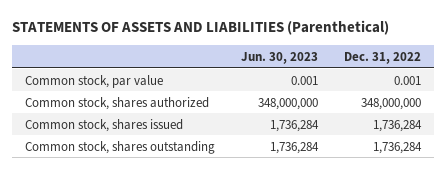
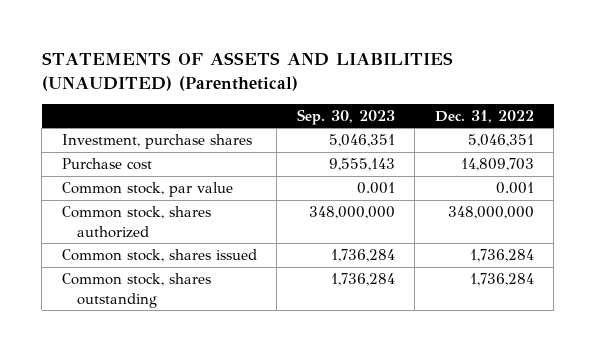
[11,20,389,36] STATEMENTS OF ASSETS AND LIABILITIES (Parenthetical) -> [41,52,453,91] STATEMENTS OF ASSETS AND LIABILITIES (UNAUDITED) (Parenthetical)
[241,52,319,65] Jun. 30, 2023 -> none
none -> [296,108,395,125] Sep. 30, 2023
none -> [61,134,252,150] Investment, purchase shares
none -> [61,158,152,171] Purchase cost

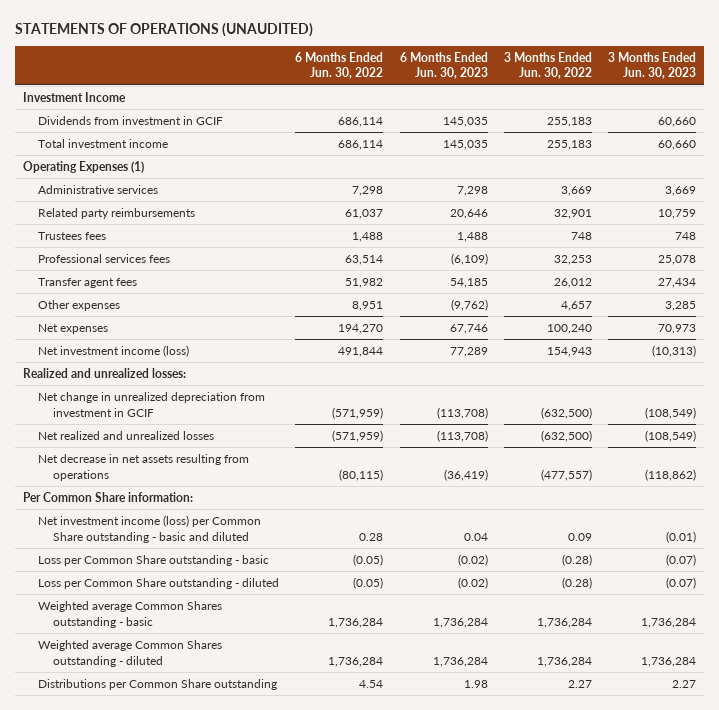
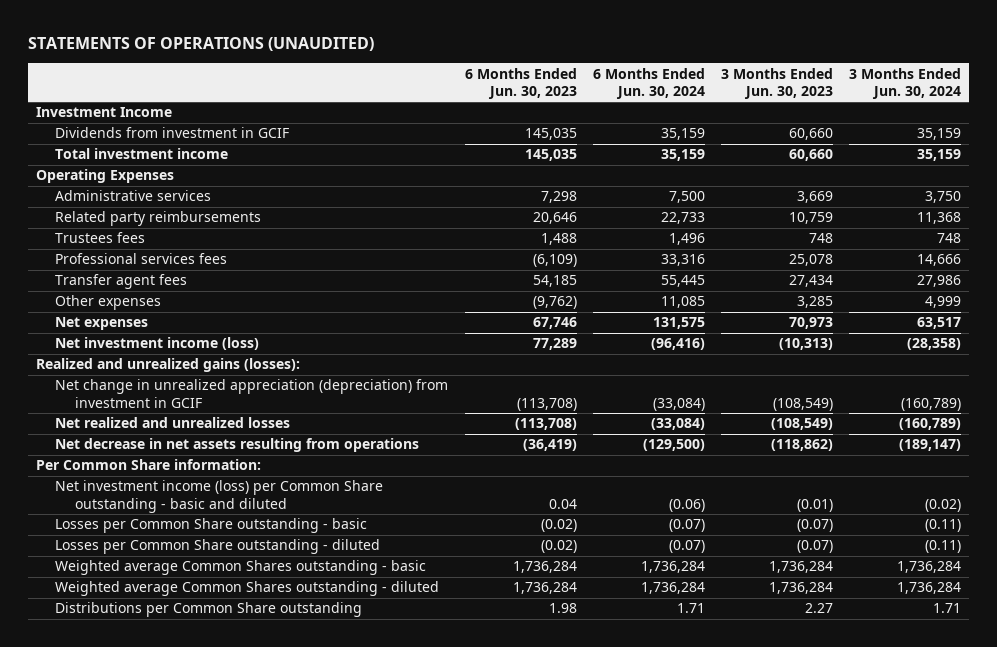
[295,51,384,80] 6 Months Ended Jun. 30, 2022 -> none
[503,51,592,80] 3 Months Ended Jun. 30, 2022 -> none
none -> [592,67,705,100] 6 Months Ended Jun. 30, 2024
none -> [849,67,962,100] 3 Months Ended Jun. 30, 2024
[22,161,144,174] Operating Expenses (1) -> [35,169,174,184] Operating Expenses
[22,368,186,379] Realized and unrealized losses: -> [35,358,300,373] Realized and unrealized gains (losses):
[37,392,265,417] Net change in unrealized depreciation from investment in GCIF -> [55,379,449,408] Net change in unrealized appreciation (depreciation) from investment in GCIF
[37,555,269,567] Loss per Common Share outstanding - basic -> [55,518,368,534] Losses per Common Share outstanding - basic
[37,578,279,590] Loss per Common Share outstanding - diluted -> [55,539,381,555] Losses per Common Share outstanding - diluted

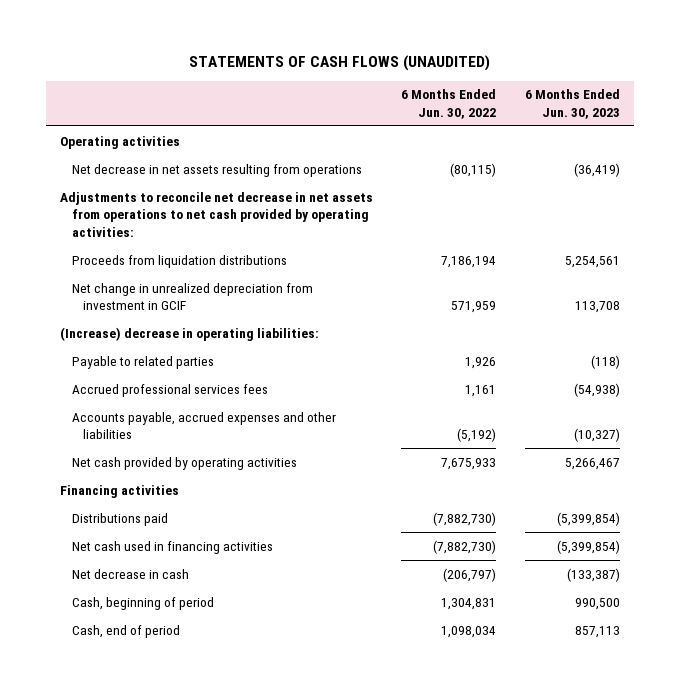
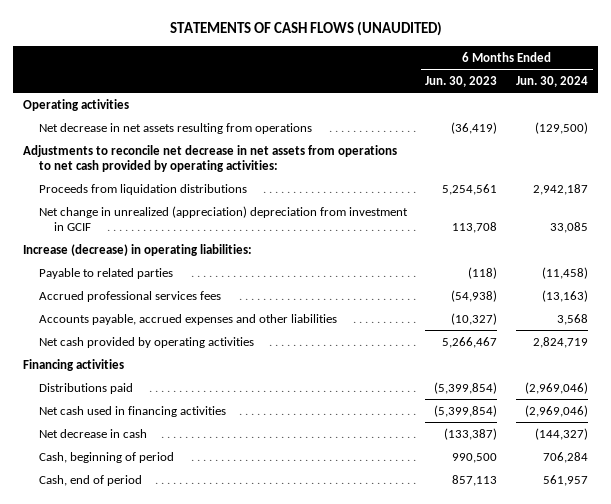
[401,89,497,119] 6 Months Ended Jun. 30, 2022 -> none
none -> [516,76,589,88] Jun. 30, 2024
[71,282,313,311] Net change in unrealized depreciation from investment in GCIF -> [38,205,408,231] Net change in unrealized (appreciation) depreciation from investment in GCIF
[60,326,320,341] (Increase) decrease in operating liabilities: -> [22,243,252,256] Increase (decrease) in operating liabilities:

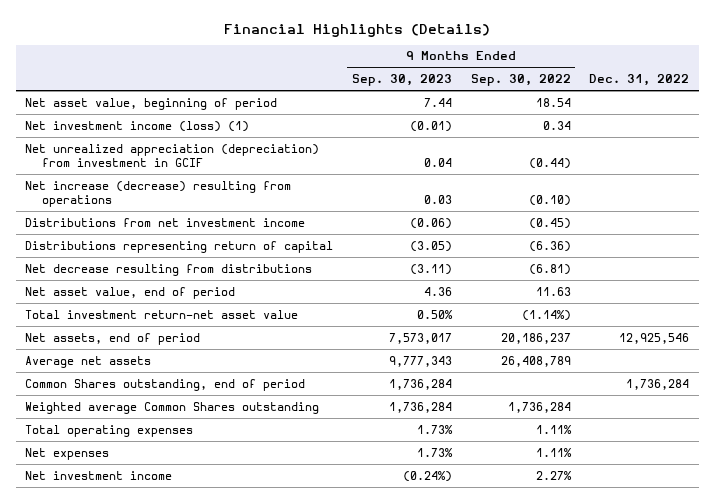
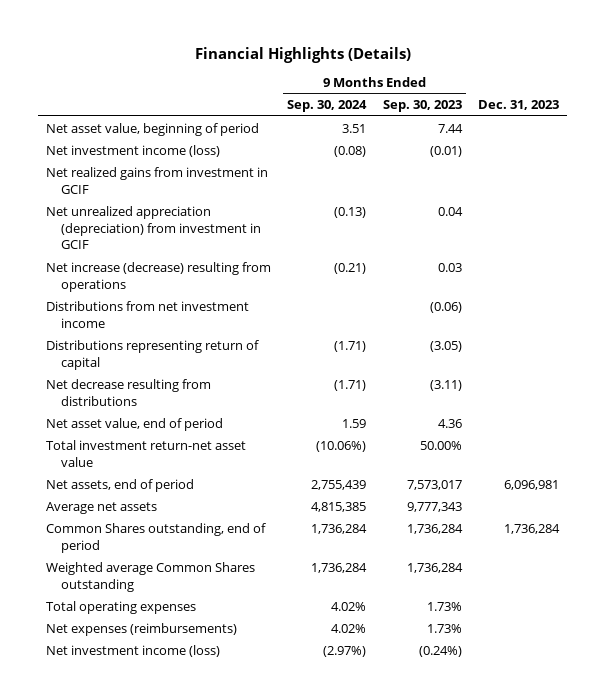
[470,74,571,87] Sep. 30, 2022 -> none
[589,74,690,87] Dec. 31, 2022 -> none
none -> [287,100,368,113] Sep. 30, 2024
none -> [477,100,559,111] Dec. 31, 2023
[25,120,250,132] Net investment income (loss) (1) -> [46,144,221,157] Net investment income (loss)
none -> [46,166,269,194] Net realized gains from investment in GCIF
[417,309,454,319] 0.50% -> [419,440,462,450] 50.00%
[25,447,110,460] Net expenses -> [46,622,238,636] Net expenses (reimbursements)
[25,470,173,480] Net investment income -> [46,644,221,657] Net investment income (loss)

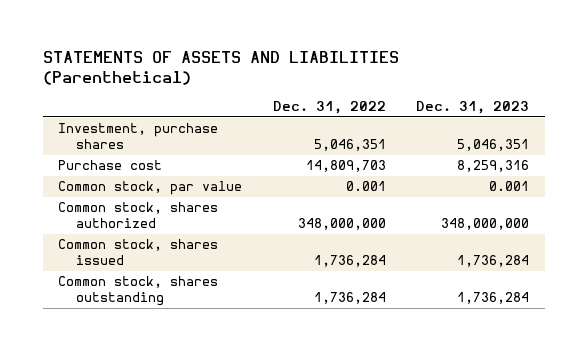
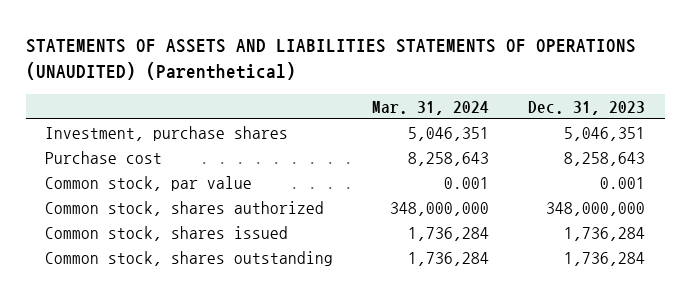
[42,50,399,85] STATEMENTS OF ASSETS AND LIABILITIES (Parenthetical) -> [25,39,636,81] STATEMENTS OF ASSETS AND LIABILITIES STATEMENTS OF OPERATIONS (UNAUDITED) (Parenthetical)
[272,101,386,115] Dec. 31, 2022 -> none
none -> [372,100,490,115] Mar. 31, 2024
[457,160,530,173] 8,259,316 -> [564,151,646,166] 8,258,643

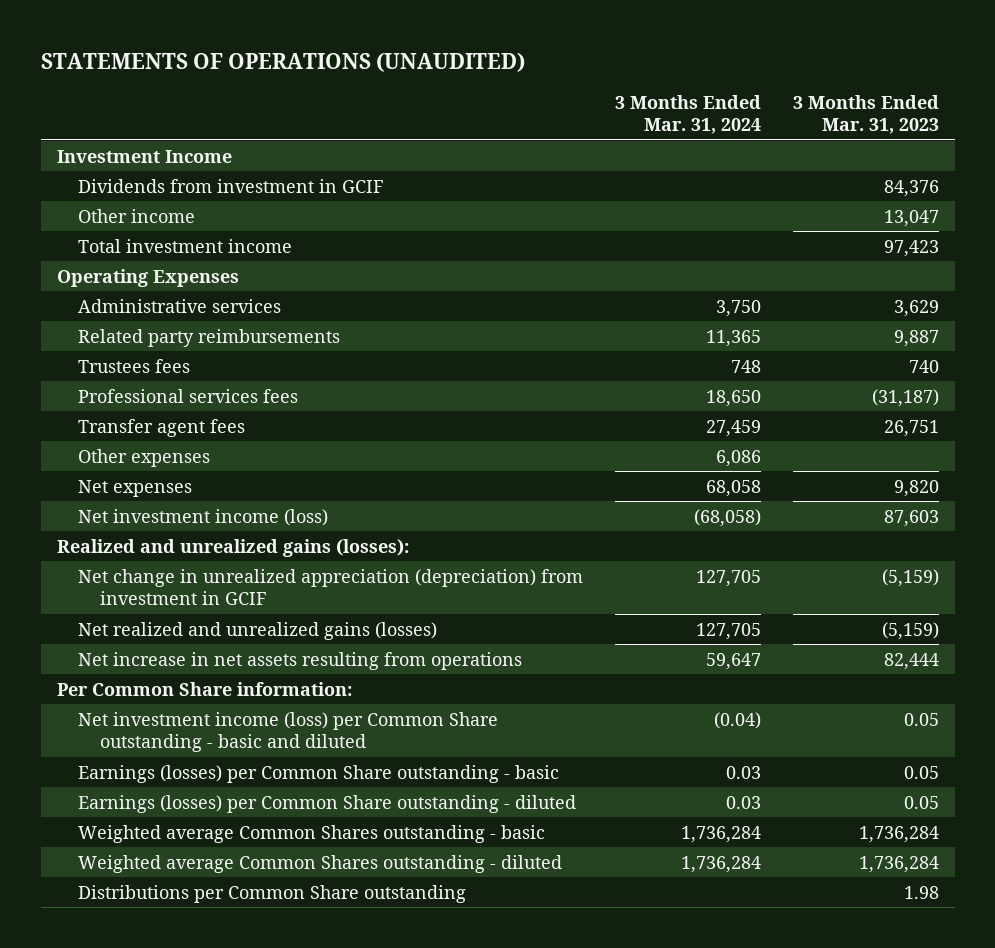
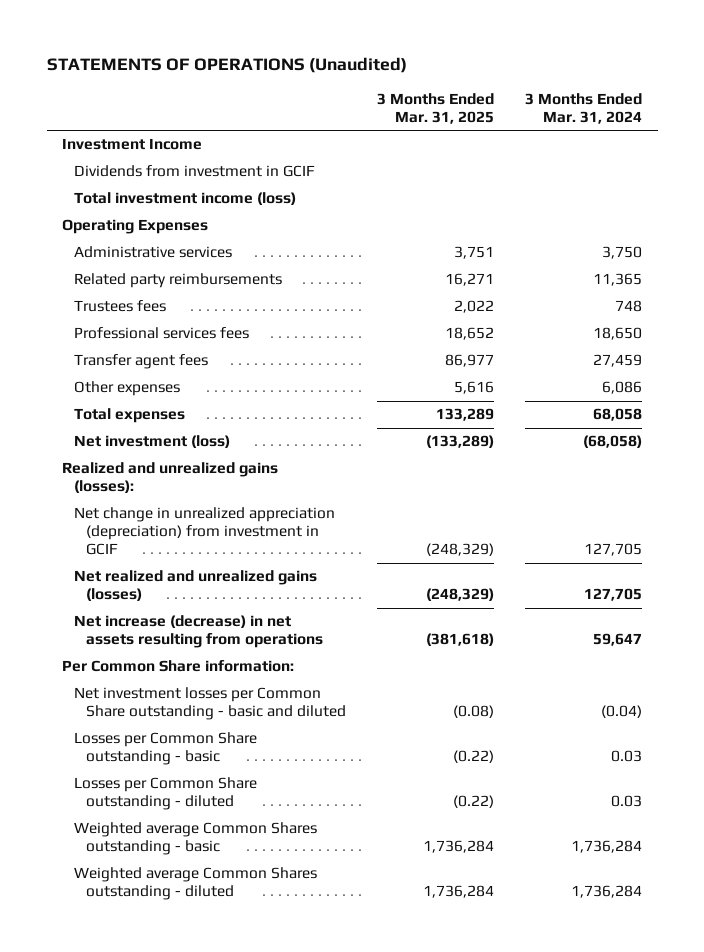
[40,51,525,72] STATEMENTS OF OPERATIONS (UNAUDITED) -> [46,57,407,74] STATEMENTS OF OPERATIONS (Unaudited)
[792,94,939,135] 3 Months Ended Mar. 31, 2023 -> none
none -> [377,92,495,124] 3 Months Ended Mar. 31, 2025
[78,208,196,223] Other income -> none
[78,238,293,253] Total investment income -> [74,192,297,206] Total investment income (loss)
[78,479,193,497] Net expenses -> [74,408,186,424] Total expenses
[78,508,329,526] Net investment income (loss) -> [74,435,231,449] Net investment (loss)
[78,651,523,670] Net increase in net assets resulting from operations -> [74,615,324,649] Net increase (decrease) in net assets resulting from operations
[78,711,499,753] Net investment income (loss) per Common Share outstanding - basic and diluted -> [74,687,347,721] Net investment losses per Common Share outstanding - basic and diluted
[78,764,560,783] Earnings (losses) per Common Share outstanding - basic -> [74,732,258,766] Losses per Common Share outstanding - basic
[78,794,577,813] Earnings (losses) per Common Share outstanding - diluted -> [74,777,258,811] Losses per Common Share outstanding - diluted
[78,884,467,903] Distributions per Common Share outstanding -> none

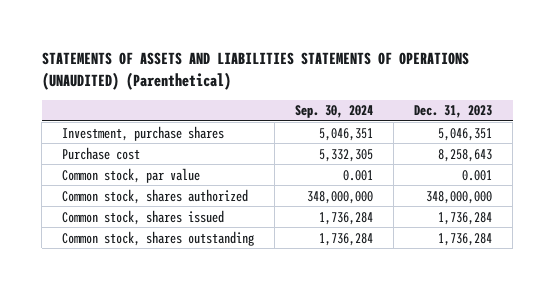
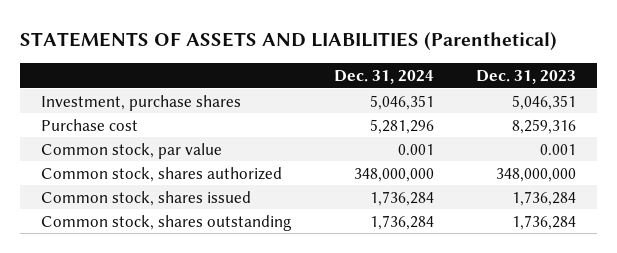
[41,51,469,90] STATEMENTS OF ASSETS AND LIABILITIES STATEMENTS OF OPERATIONS (UNAUDITED) (Parenthetical) -> [20,32,558,51] STATEMENTS OF ASSETS AND LIABILITIES (Parenthetical)
[295,105,374,119] Sep. 30, 2024 -> none
none -> [333,69,434,84] Dec. 31, 2024
[438,148,493,162] 8,258,643 -> [511,118,576,134] 8,259,316

